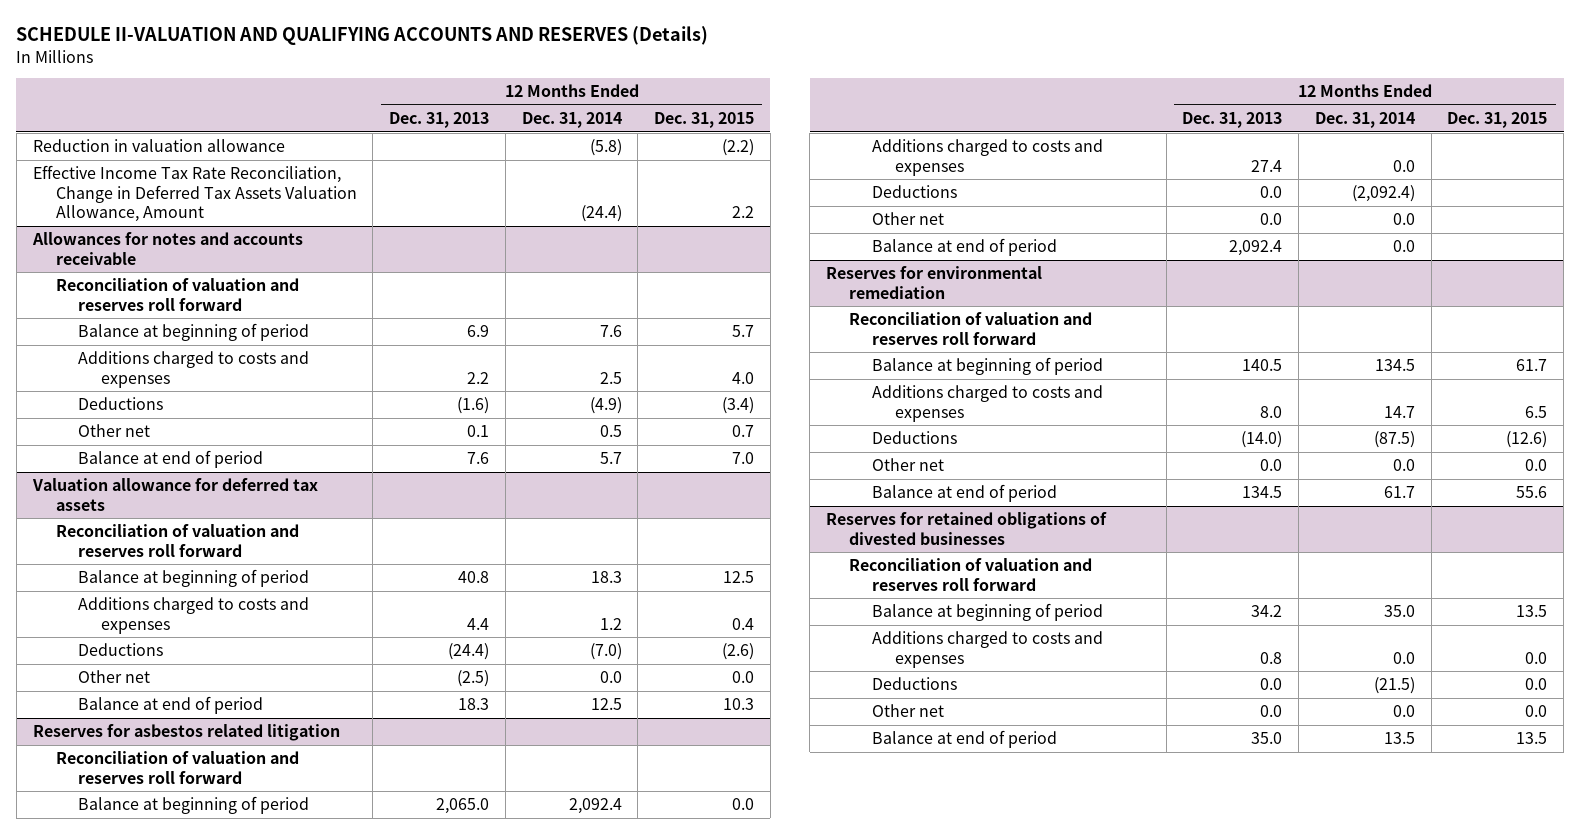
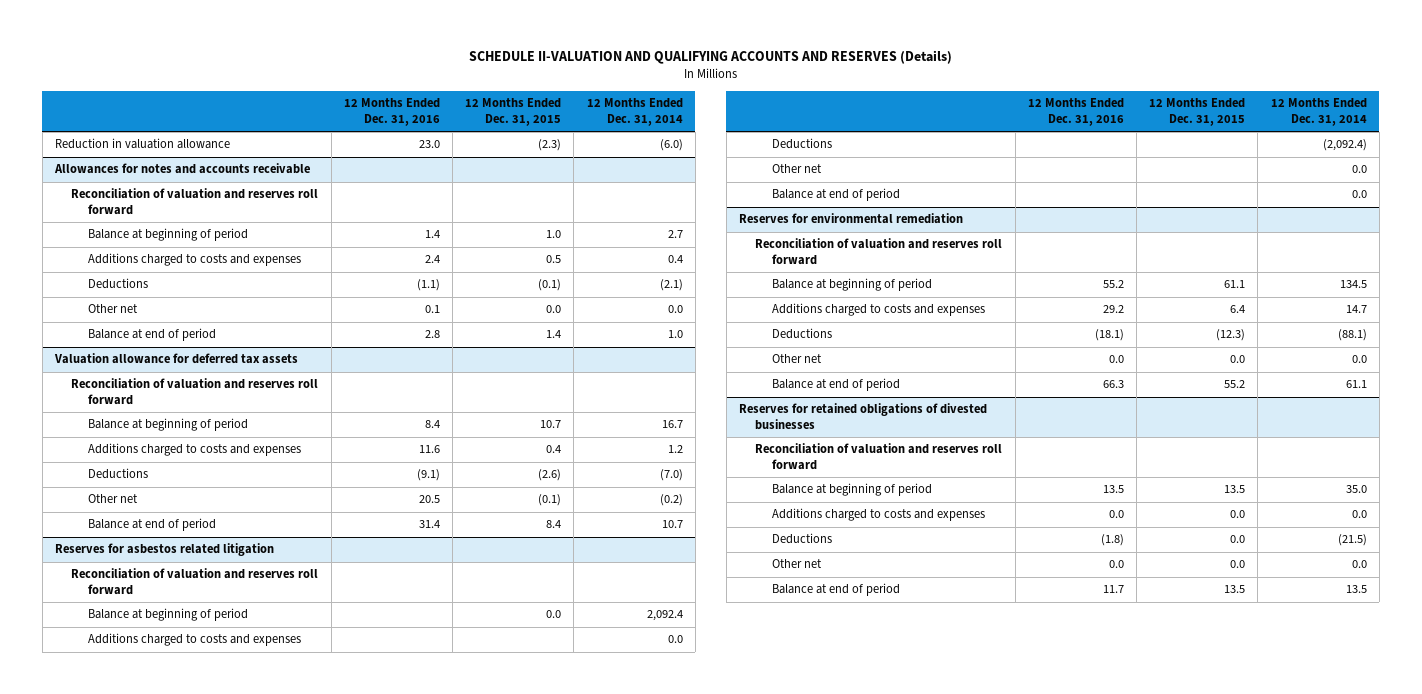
[389,112,490,129] Dec. 31, 2013 -> none
none -> [343,98,440,126] 12 Months Ended Dec. 31, 2016
[32,165,357,223] Effective Income Tax Rate Reconciliation, Change in Deferred Tax Assets Valuation Allowance, Amount -> none
[589,139,622,157] (5.8) -> [659,139,683,152] (6.0)
[722,139,755,157] (2.2) -> [538,139,562,152] (2.3)
[599,325,622,338] 7.6 -> [667,230,683,239] 2.7
[732,325,755,338] 5.7 -> [546,230,562,239] 1.0
[599,371,622,384] 2.5 -> [667,255,683,264] 0.4
[732,371,755,384] 4.0 -> [546,255,562,264] 0.5
[589,397,622,415] (4.9) -> [659,279,683,292] (2.1)
[722,397,755,415] (3.4) -> [538,279,562,292] (0.1)
[599,425,622,438] 0.5 -> [667,305,683,314] 0.0
[732,425,755,438] 0.7 -> [546,305,562,314] 0.0
[599,452,622,465] 5.7 -> [667,330,683,339] 1.0
[732,452,755,465] 7.0 -> [546,330,562,339] 1.4
[590,571,622,584] 18.3 -> [661,420,683,429] 16.7
[723,571,755,584] 12.5 -> [540,420,562,429] 10.7
[599,671,622,684] 0.0 -> [659,494,683,507] (0.2)
[732,671,755,684] 0.0 -> [538,494,562,507] (0.1)
[590,698,622,711] 12.5 -> [661,520,683,529] 10.7
[723,698,755,711] 10.3 -> [546,520,562,529] 8.4
[1516,359,1548,372] 61.7 -> [1224,280,1246,289] 61.1
[1525,405,1548,418] 6.5 -> [1230,305,1246,314] 6.4
[1373,431,1415,449] (87.5) -> [1337,329,1367,342] (88.1)
[1506,431,1548,449] (12.6) -> [1216,329,1246,342] (12.3)
[1383,486,1415,499] 61.7 -> [1345,380,1367,389] 61.1
[1516,486,1548,499] 55.6 -> [1224,380,1246,389] 55.2

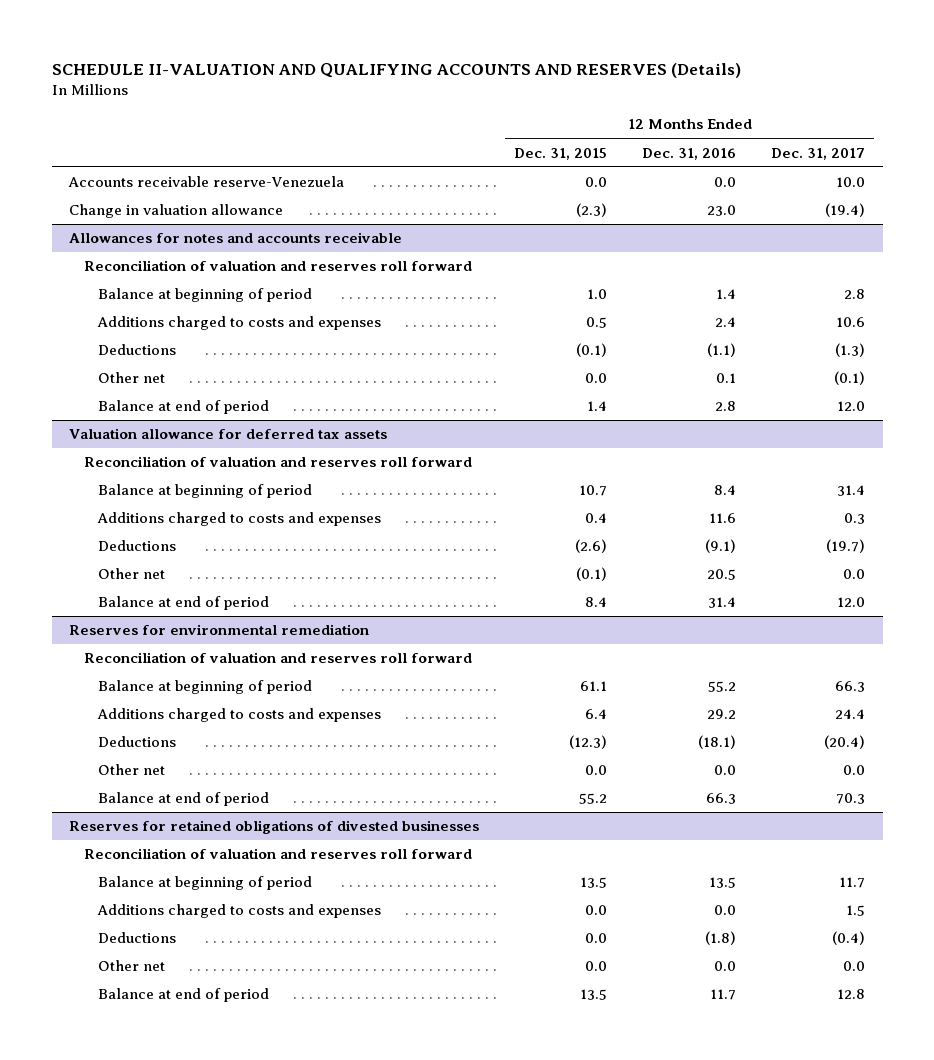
[586,98,683,126] 12 Months Ended Dec. 31, 2014 -> none
none -> [771,147,866,160] Dec. 31, 2017
none -> [68,176,345,188] Accounts receivable reserve-Venezuela
[54,138,230,150] Reduction in valuation allowance -> [69,204,284,219] Change in valuation allowance
[54,543,274,557] Reserves for asbestos related litigation -> none
[71,568,319,596] Reconciliation of valuation and reserves roll forward -> none
[87,608,248,622] Balance at beginning of period -> none
[87,633,301,647] Additions charged to costs and expenses -> none
[771,138,832,150] Deductions -> none
[771,164,822,174] Other net -> none
[771,188,900,202] Balance at end of period -> none

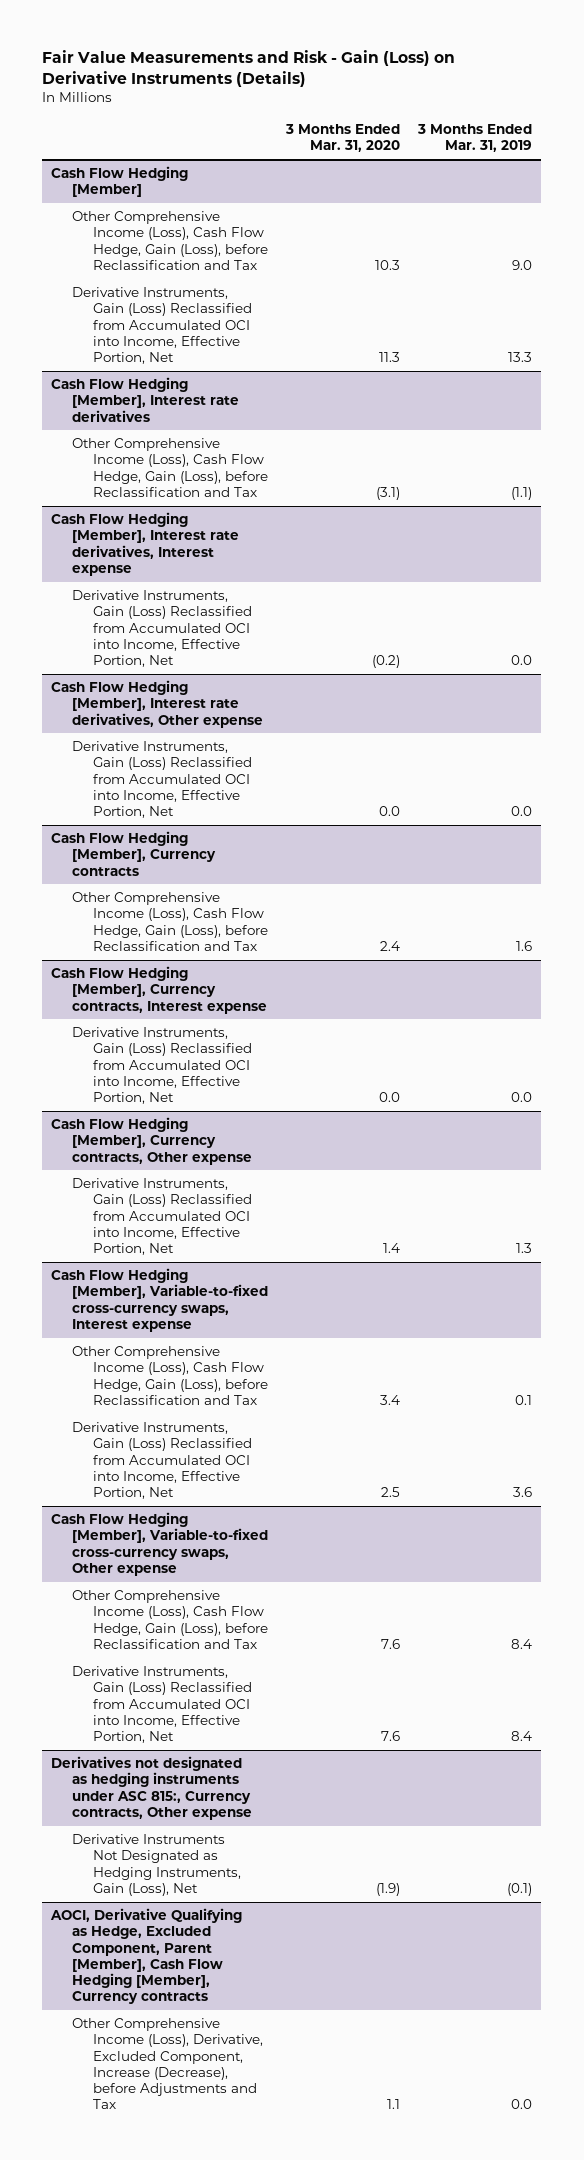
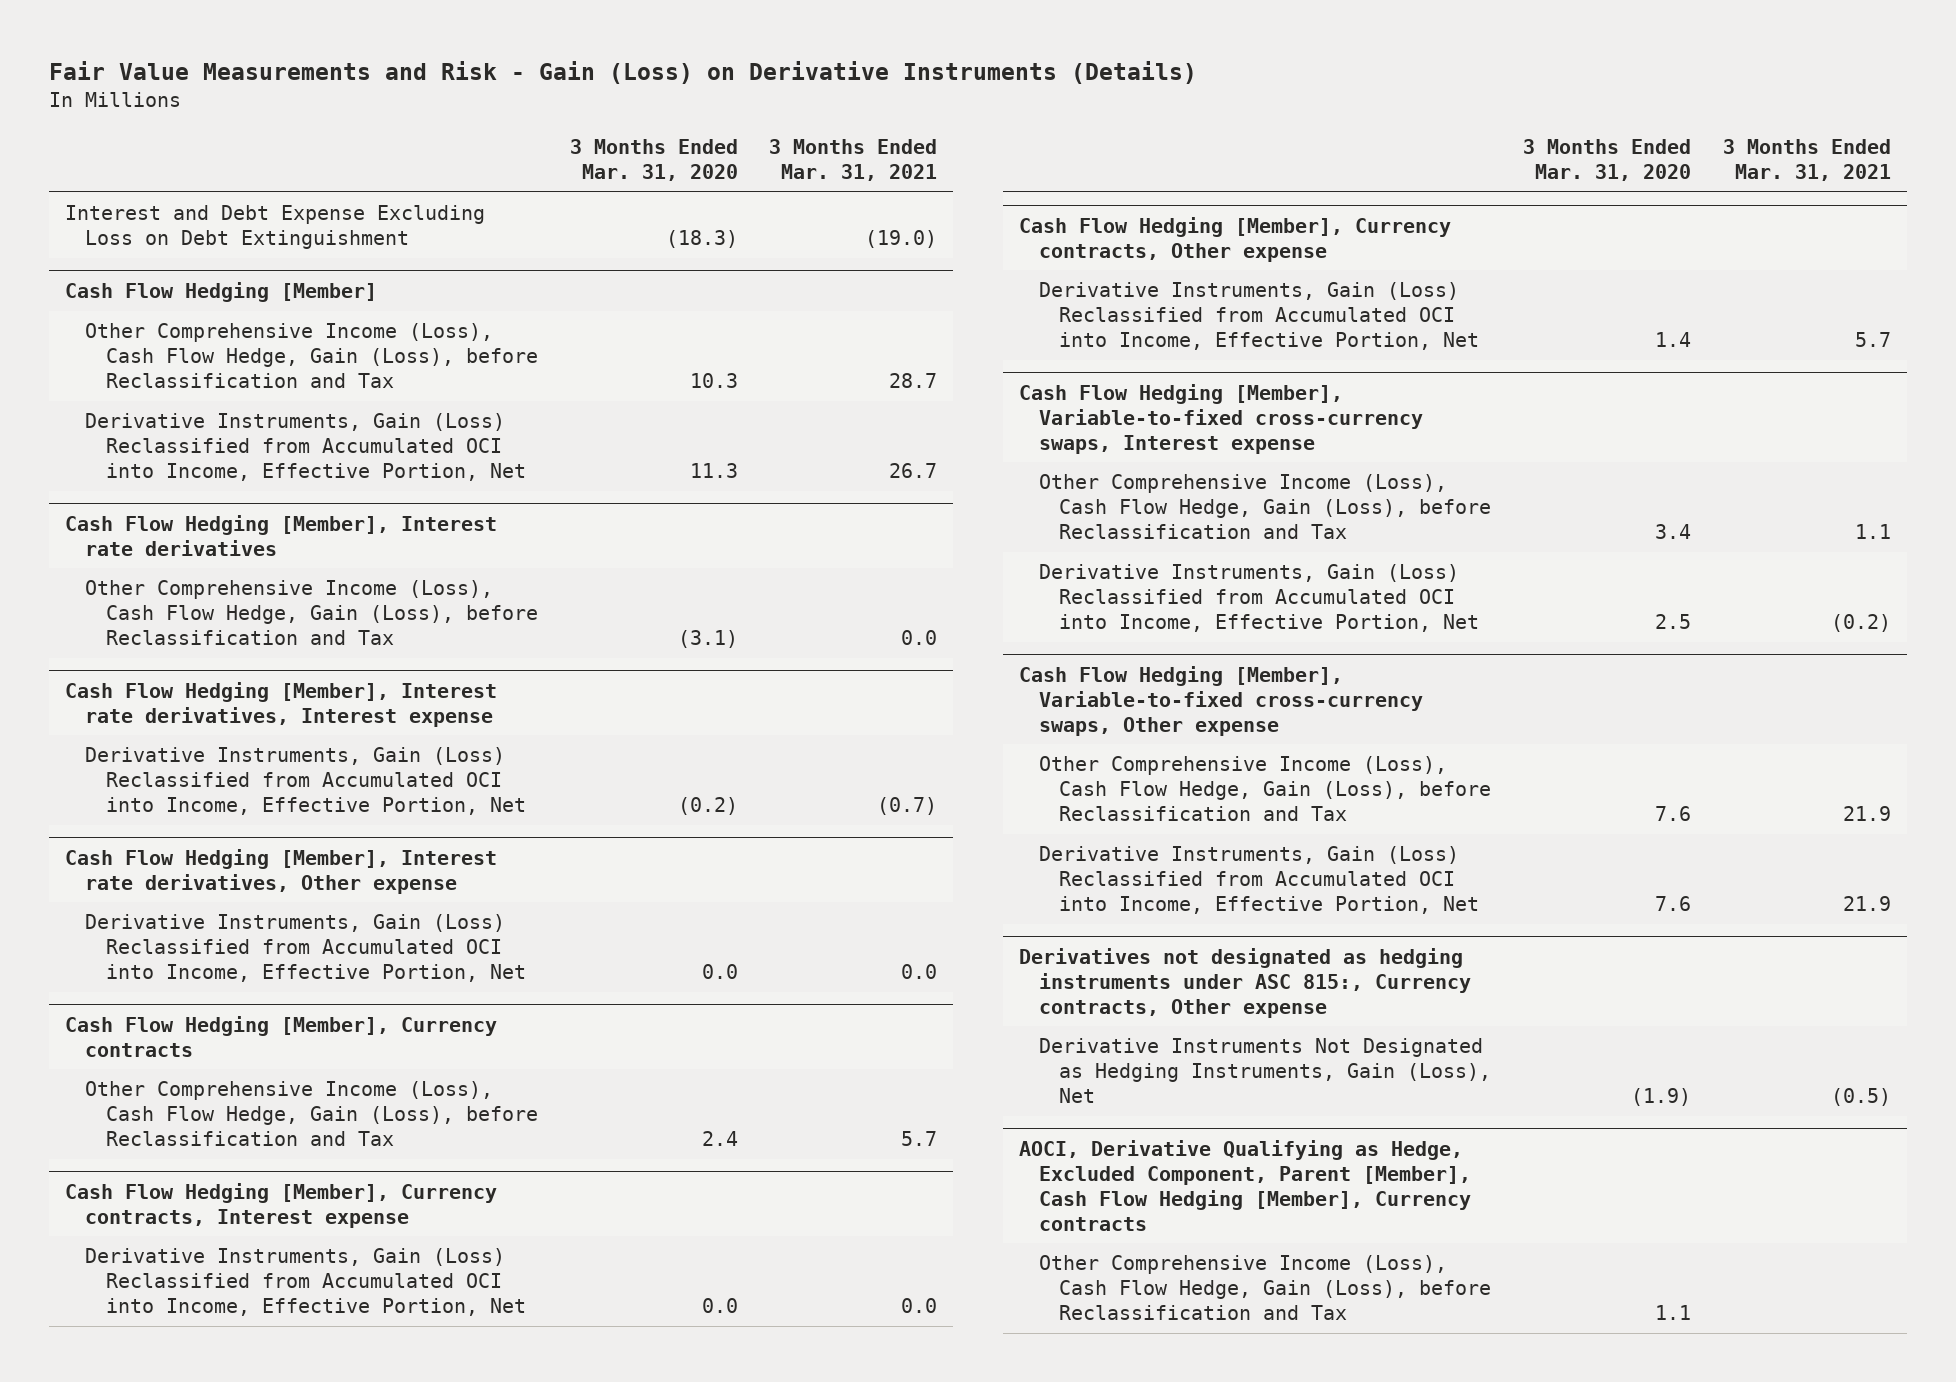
[417,124,533,153] 3 Months Ended Mar. 31, 2019 -> none
none -> [769,138,938,181] 3 Months Ended Mar. 31, 2021
none -> [65,205,486,250] Interest and Debt Expense Excluding Loss on Debt Extinguishment
[72,2018,264,2110] Other Comprehensive Income (Loss), Derivative, Excluded Component, Increase (Decrease), before Adjustments and Tax -> none
none -> [1038,1255,1492,1321] Other Comprehensive Income (Loss), Cash Flow Hedge, Gain (Loss), before Reclassification and Tax

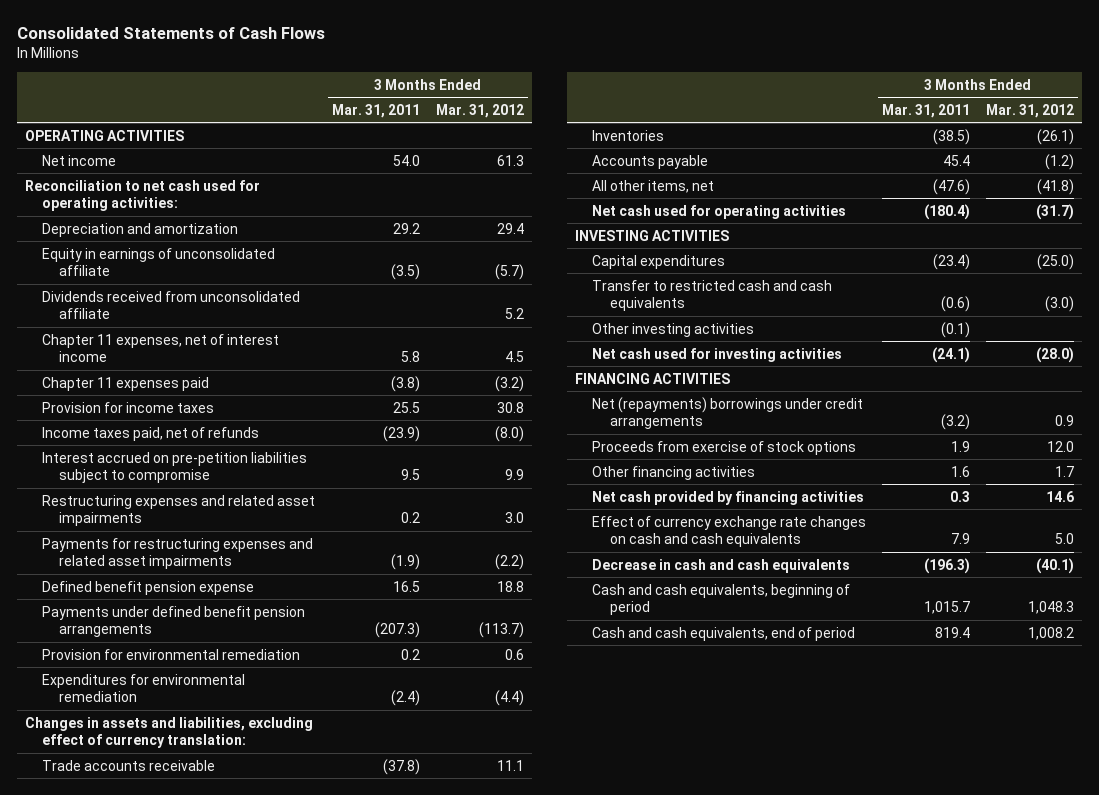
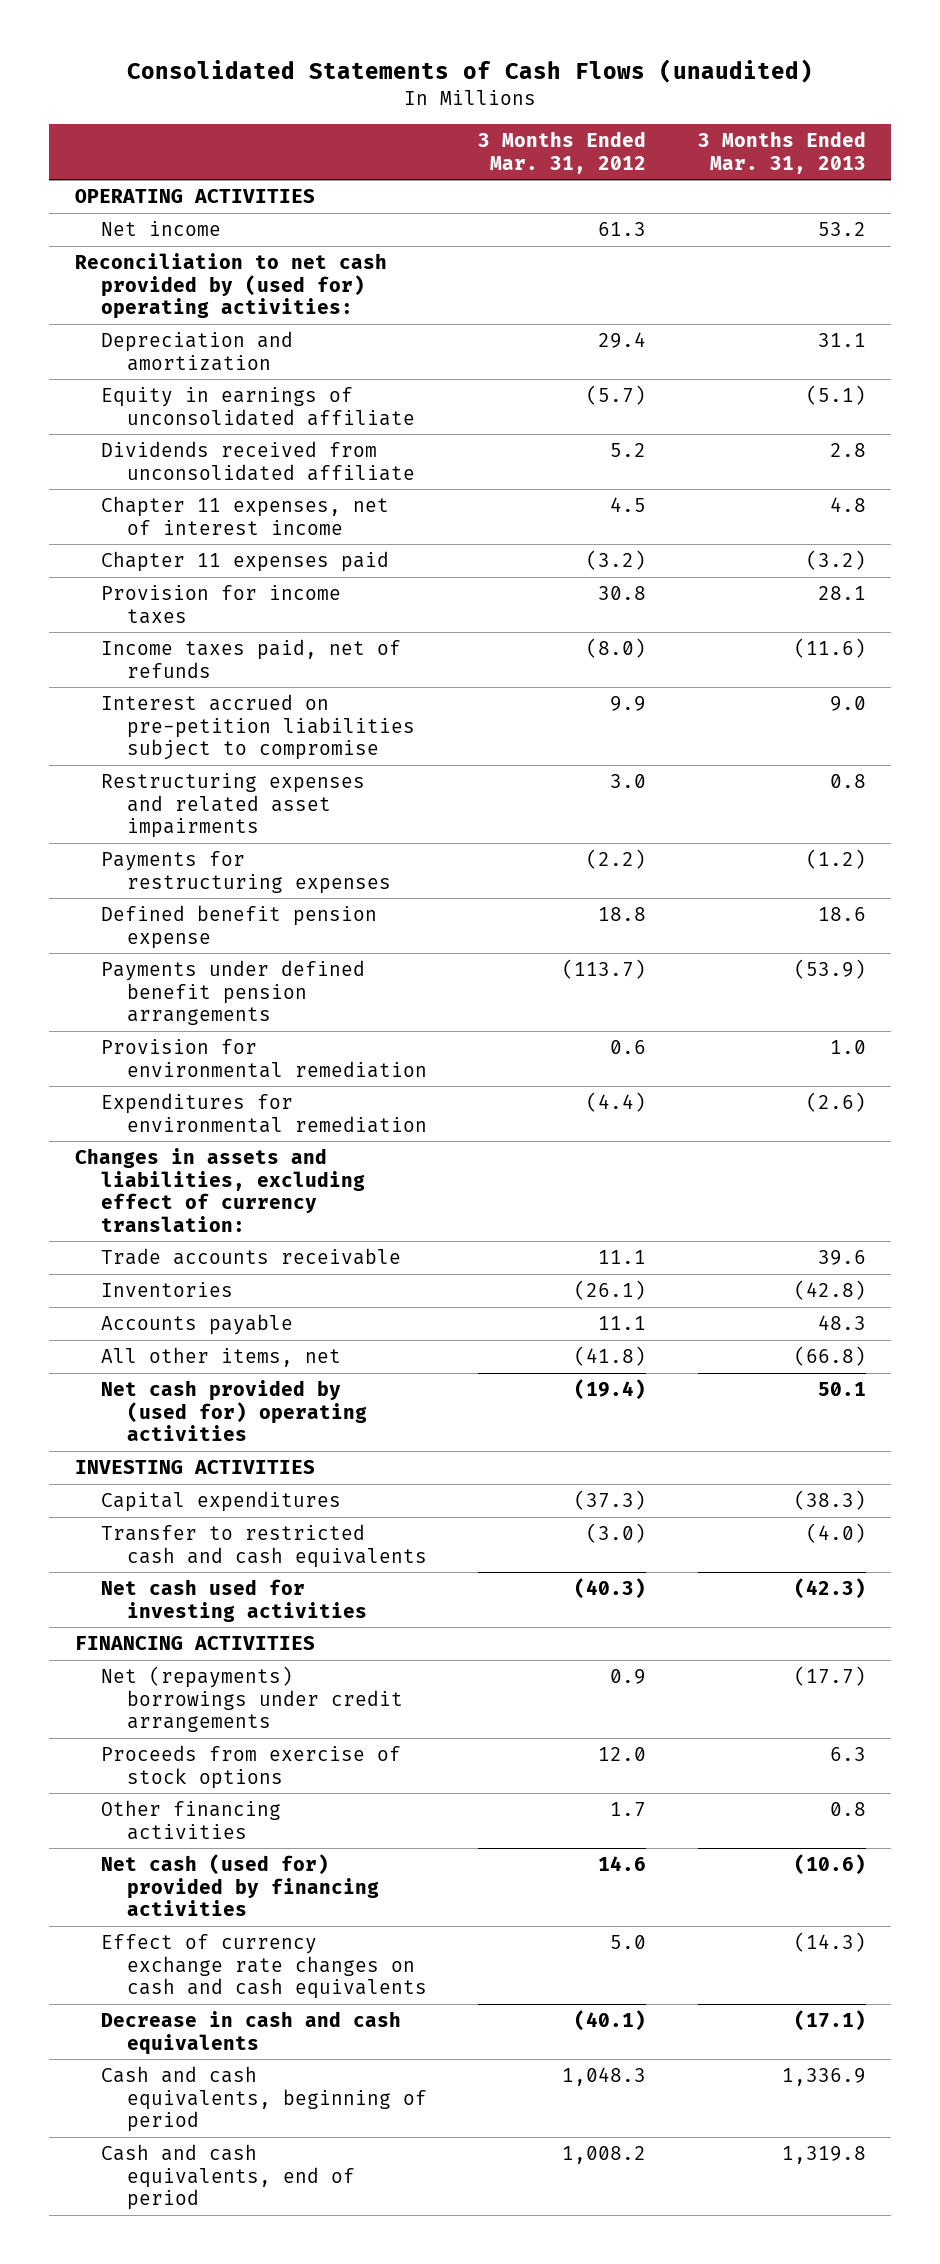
[16,26,325,39] Consolidated Statements of Cash Flows -> [127,59,814,84] Consolidated Statements of Cash Flows (unaudited)
[331,103,420,118] Mar. 31, 2011 -> none
none -> [697,131,866,174] 3 Months Ended Mar. 31, 2013
[24,179,260,212] Reconciliation to net cash used for operating activities: -> [74,253,387,320] Reconciliation to net cash provided by (used for) operating activities:
[42,537,314,570] Payments for restructuring expenses and related asset impairments -> [100,851,391,894] Payments for restructuring expenses
[1044,153,1074,170] (1.2) -> [598,1316,647,1331] 11.1
[592,204,847,219] Net cash used for operating activities -> [100,1380,367,1442] Net cash provided by (used for) operating activities
[1035,203,1074,220] (31.7) -> [574,1379,647,1401] (19.4)
[1036,253,1074,270] (25.0) -> [574,1490,647,1511] (37.3)
[592,322,755,337] Other investing activities -> none
[1035,346,1074,363] (28.0) -> [574,1578,647,1600] (40.3)
[592,490,865,505] Net cash provided by financing activities -> [100,1854,379,1917] Net cash (used for) provided by financing activities

